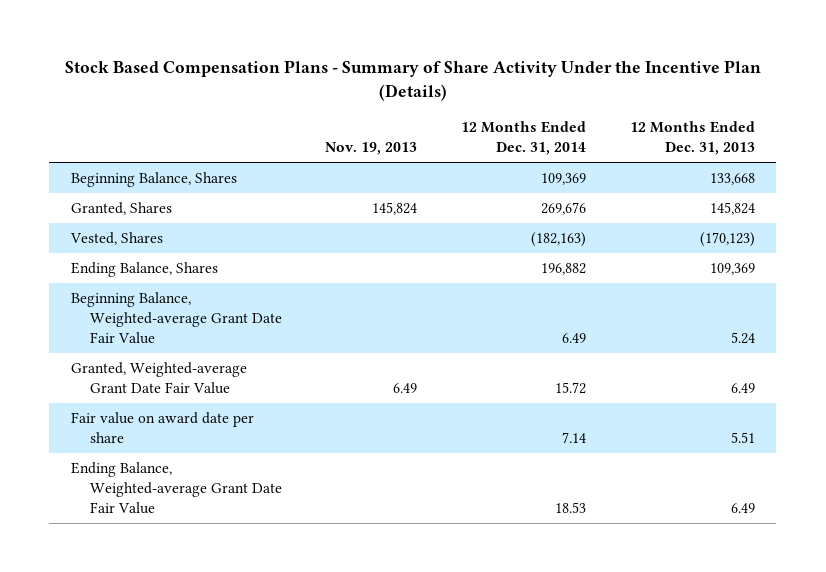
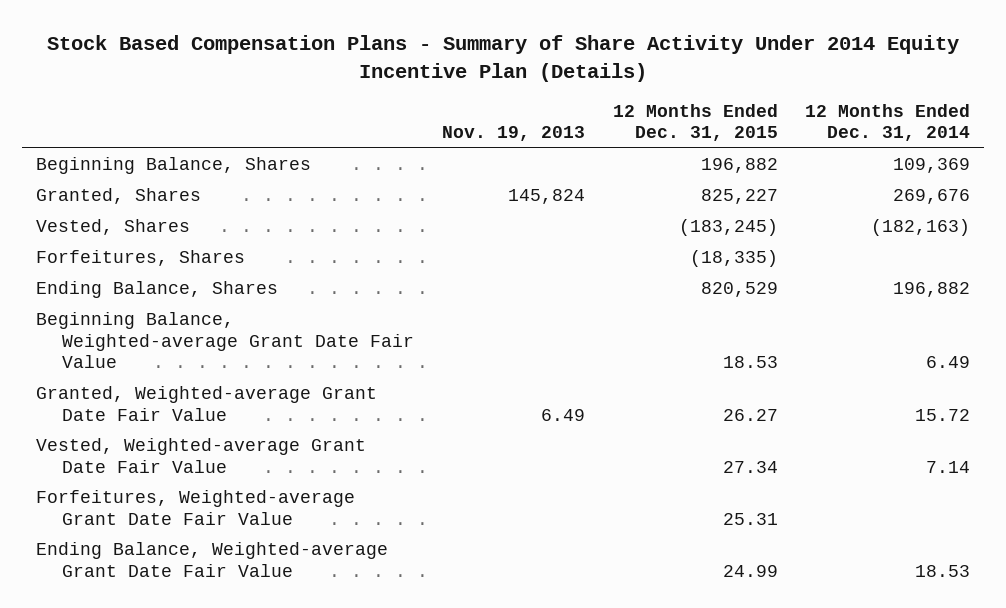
[64,60,761,101] Stock Based Compensation Plans - Summary of Share Activity Under the Incentive Plan (Details) -> [47,34,960,82] Stock Based Compensation Plans - Summary of Share Activity Under 2014 Equity Incentive Plan (Details)
[629,121,755,156] 12 Months Ended Dec. 31, 2013 -> none
none -> [612,103,778,142] 12 Months Ended Dec. 31, 2015
none -> [36,250,246,267] Forfeitures, Shares
[71,412,255,443] Fair value on award date per share -> [36,438,367,473] Vested, Weighted-average Grant Date Fair Value
none -> [36,490,356,525] Forfeitures, Weighted-average Grant Date Fair Value

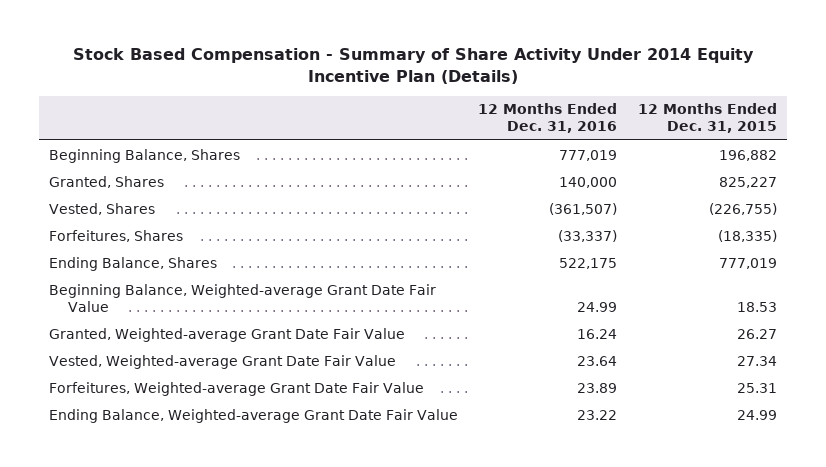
[47,34,960,82] Stock Based Compensation Plans - Summary of Share Activity Under 2014 Equity Incentive Plan (Details) -> [72,48,754,84] Stock Based Compensation - Summary of Share Activity Under 2014 Equity Incentive Plan (Details)
[441,126,585,142] Nov. 19, 2013 -> none
[805,103,971,142] 12 Months Ended Dec. 31, 2014 -> none
none -> [478,103,618,134] 12 Months Ended Dec. 31, 2016
[678,219,778,237] (183,245) -> [708,202,777,215] (226,755)
[700,282,778,298] 820,529 -> [718,257,777,269] 777,019

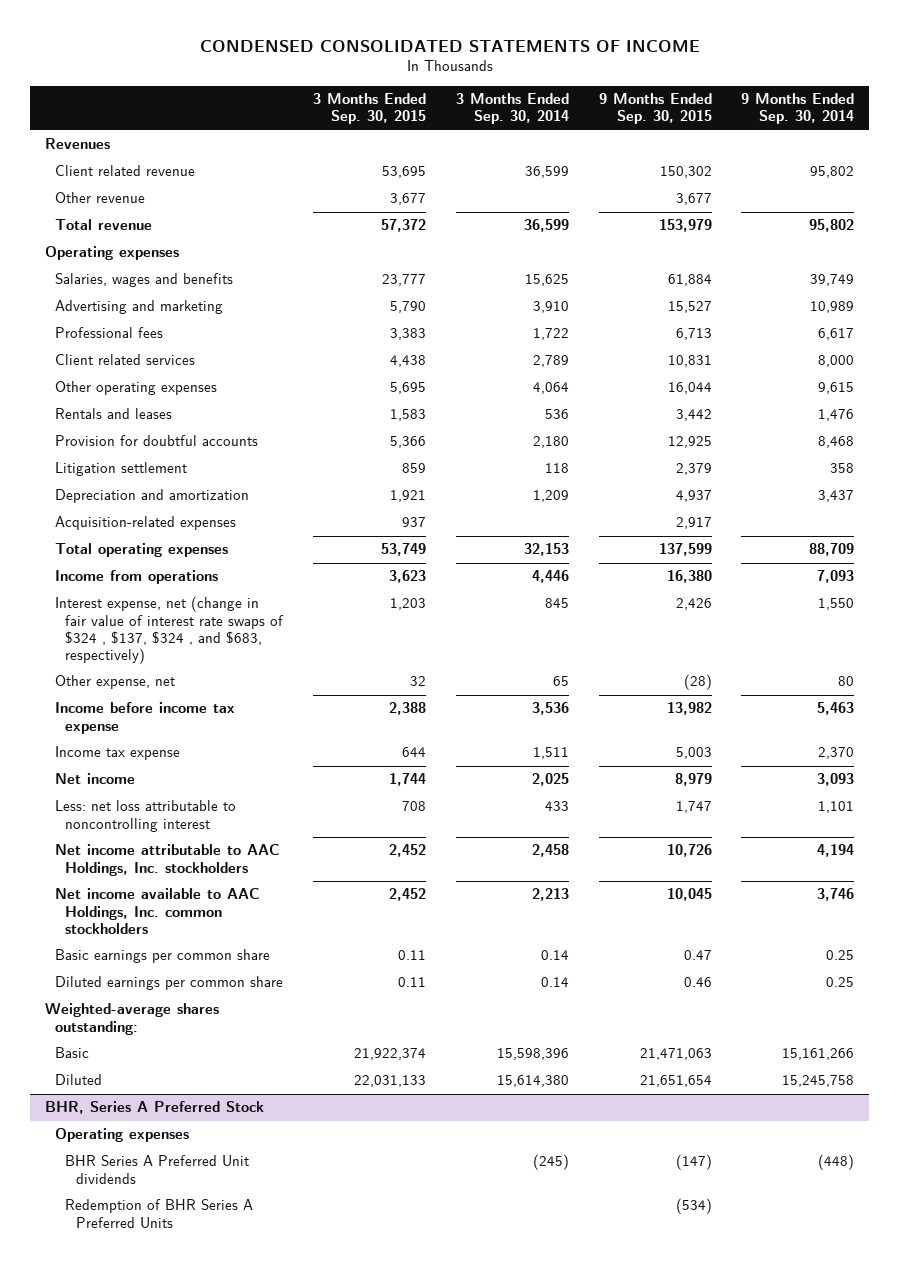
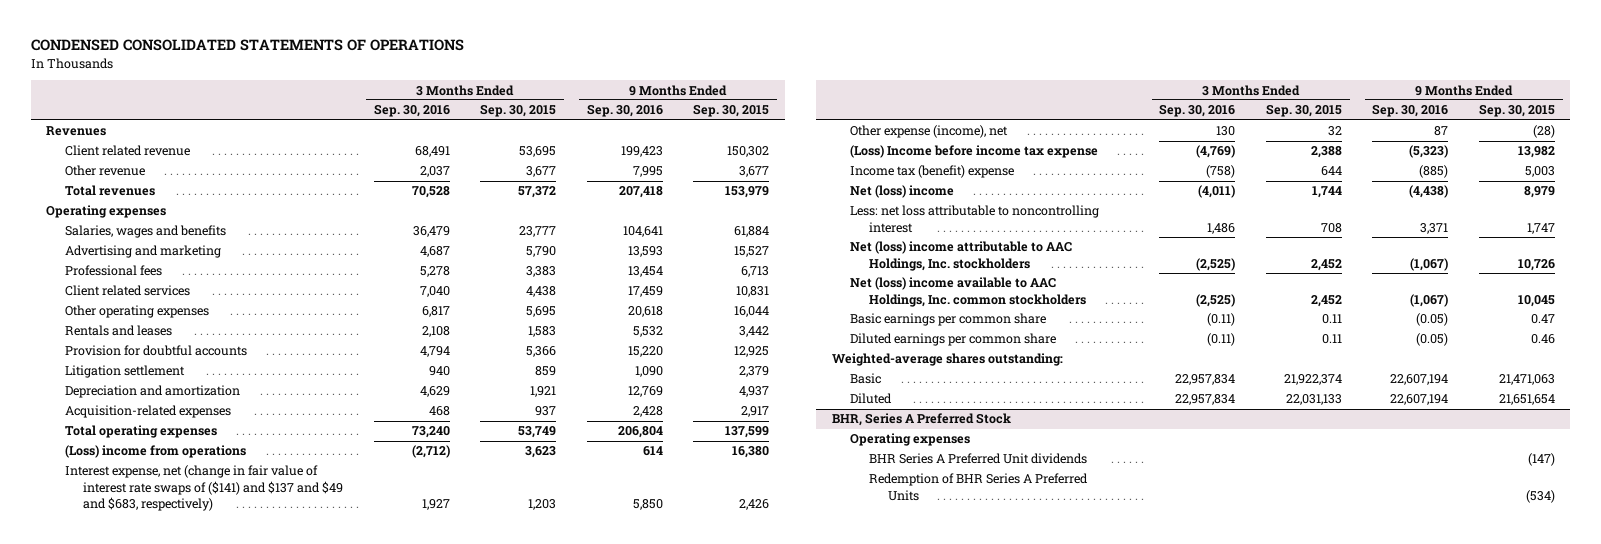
[199,39,700,52] CONDENSED CONSOLIDATED STATEMENTS OF INCOME -> [30,39,464,52] CONDENSED CONSOLIDATED STATEMENTS OF OPERATIONS
[455,93,569,125] 3 Months Ended Sep. 30, 2014 -> none
[741,93,855,125] 9 Months Ended Sep. 30, 2014 -> none
none -> [373,104,450,118] Sep. 30, 2016
none -> [586,104,663,118] Sep. 30, 2016
[54,219,152,231] Total revenue -> [64,185,155,197] Total revenues
[54,570,218,585] Income from operations -> [64,445,246,459] (Loss) income from operations
[54,596,285,664] Interest expense, net (change in fair value of interest rate swaps of $324 , $137, $324 , and $683, respectively) -> [64,465,344,512] Interest expense, net (change in fair value of interest rate swaps of ($141) and $137 and $49 and $683, respectively)
[54,675,175,690] Other expense, net -> [850,125,1009,139] Other expense (income), net
[54,702,235,734] Income before income tax expense -> [850,145,1099,159] (Loss) Income before income tax expense
[54,746,180,761] Income tax expense -> [850,165,1015,179] Income tax (benefit) expense
[54,773,135,785] Net income -> [850,185,955,199] Net (loss) income
[54,844,280,876] Net income attributable to AAC Holdings, Inc. stockholders -> [850,241,1073,271] Net (loss) income attributable to AAC Holdings, Inc. stockholders
[54,888,260,934] Net income available to AAC Holdings, Inc. common stockholders -> [850,277,1086,307] Net (loss) income available to AAC Holdings, Inc. common stockholders

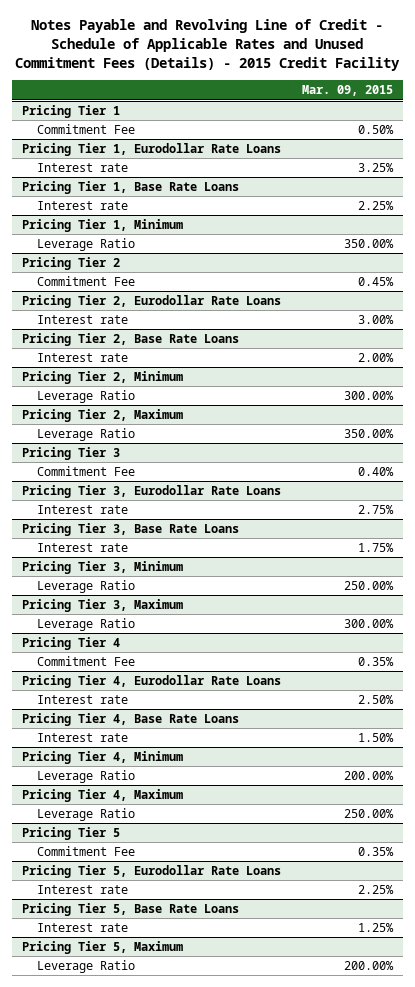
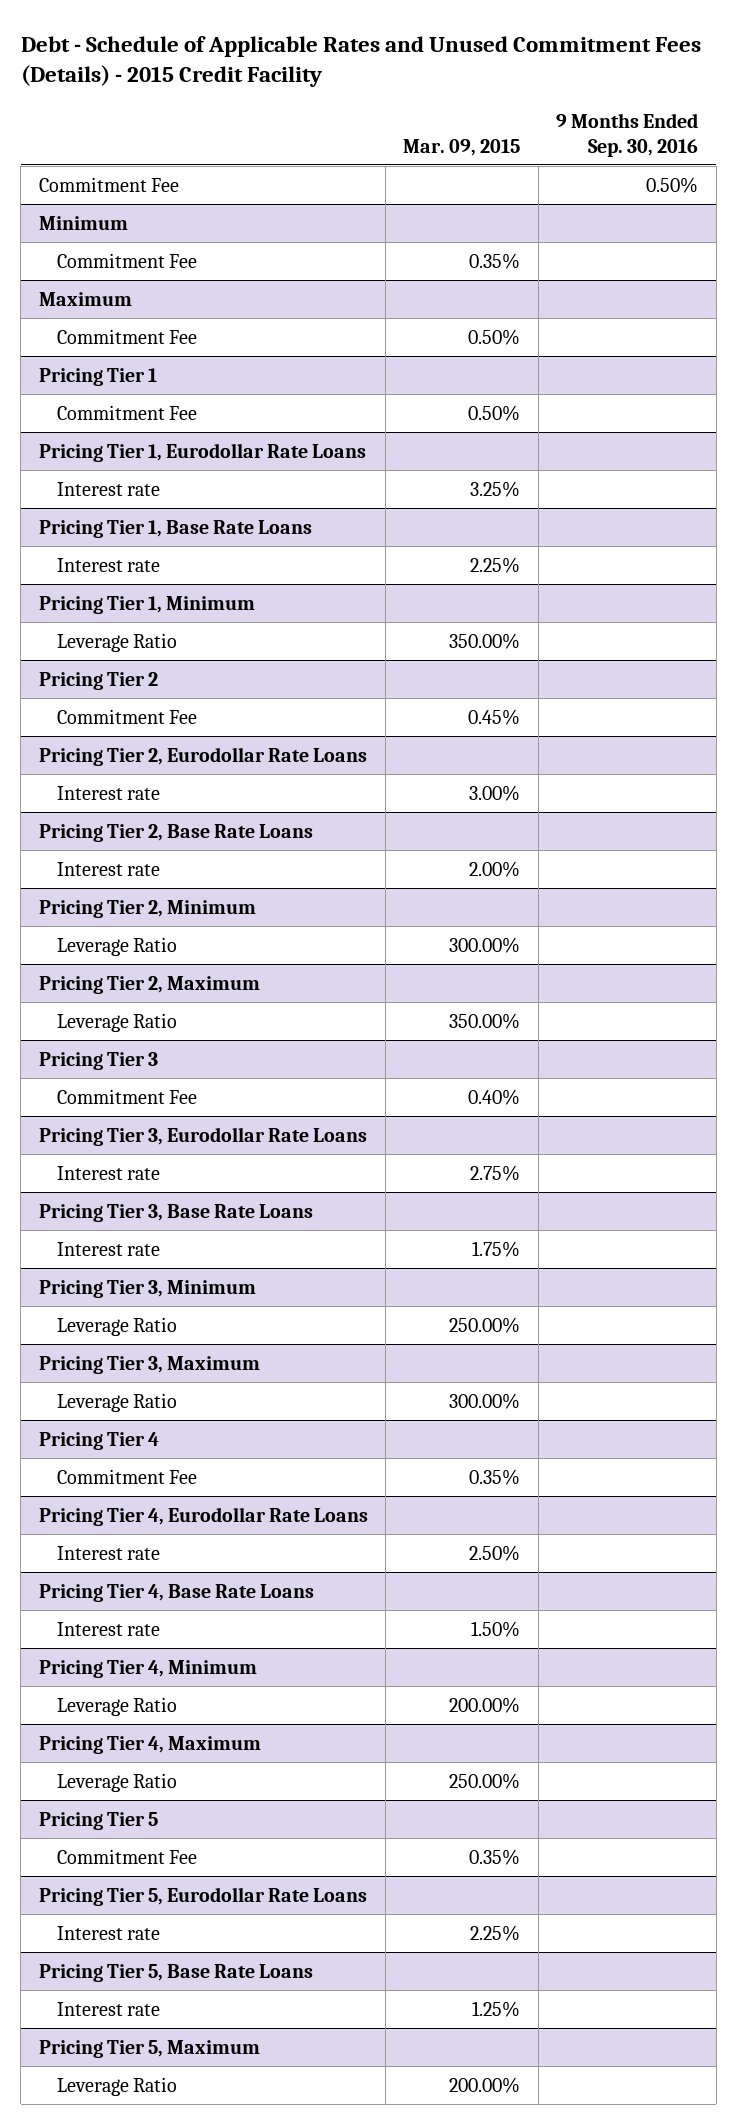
[15,19,401,72] Notes Payable and Revolving Line of Credit - Schedule of Applicable Rates and Unused Commitment Fees (Details) - 2015 Credit Facility -> [20,35,701,88] Debt - Schedule of Applicable Rates and Unused Commitment Fees (Details) - 2015 Credit Facility
none -> [556,112,699,157] 9 Months Ended Sep. 30, 2016
none -> [38,176,179,192] Commitment Fee
none -> [38,215,128,230] Minimum
none -> [56,252,197,268] Commitment Fee
none -> [38,291,132,306] Maximum
none -> [56,328,197,344] Commitment Fee

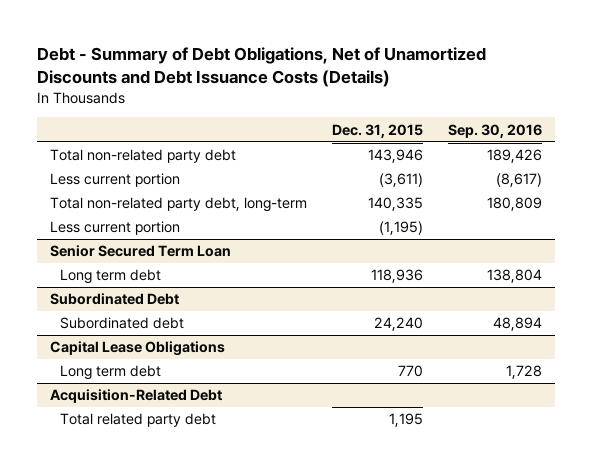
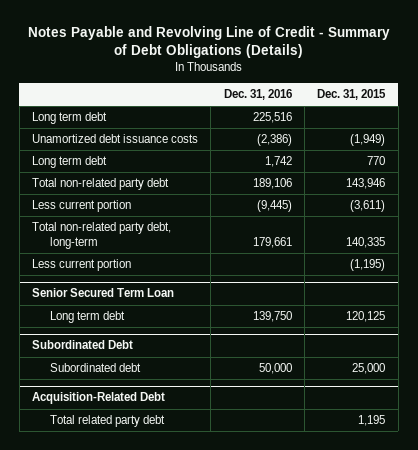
[37,47,487,87] Debt - Summary of Debt Obligations, Net of Unamortized Discounts and Debt Issuance Costs (Details) -> [27,26,390,59] Notes Payable and Revolving Line of Credit - Summary of Debt Obligations (Details)
[448,123,543,138] Sep. 30, 2016 -> none
none -> [223,88,292,100] Dec. 31, 2016
none -> [32,112,108,125] Long term debt
none -> [32,134,199,144] Unamortized debt issuance costs
none -> [32,156,108,169] Long term debt
[370,269,423,284] 118,936 -> [346,311,386,323] 120,125
[49,341,225,357] Capital Lease Obligations -> none
[60,365,162,381] Long term debt -> none
[373,317,423,332] 24,240 -> [352,363,386,375] 25,000

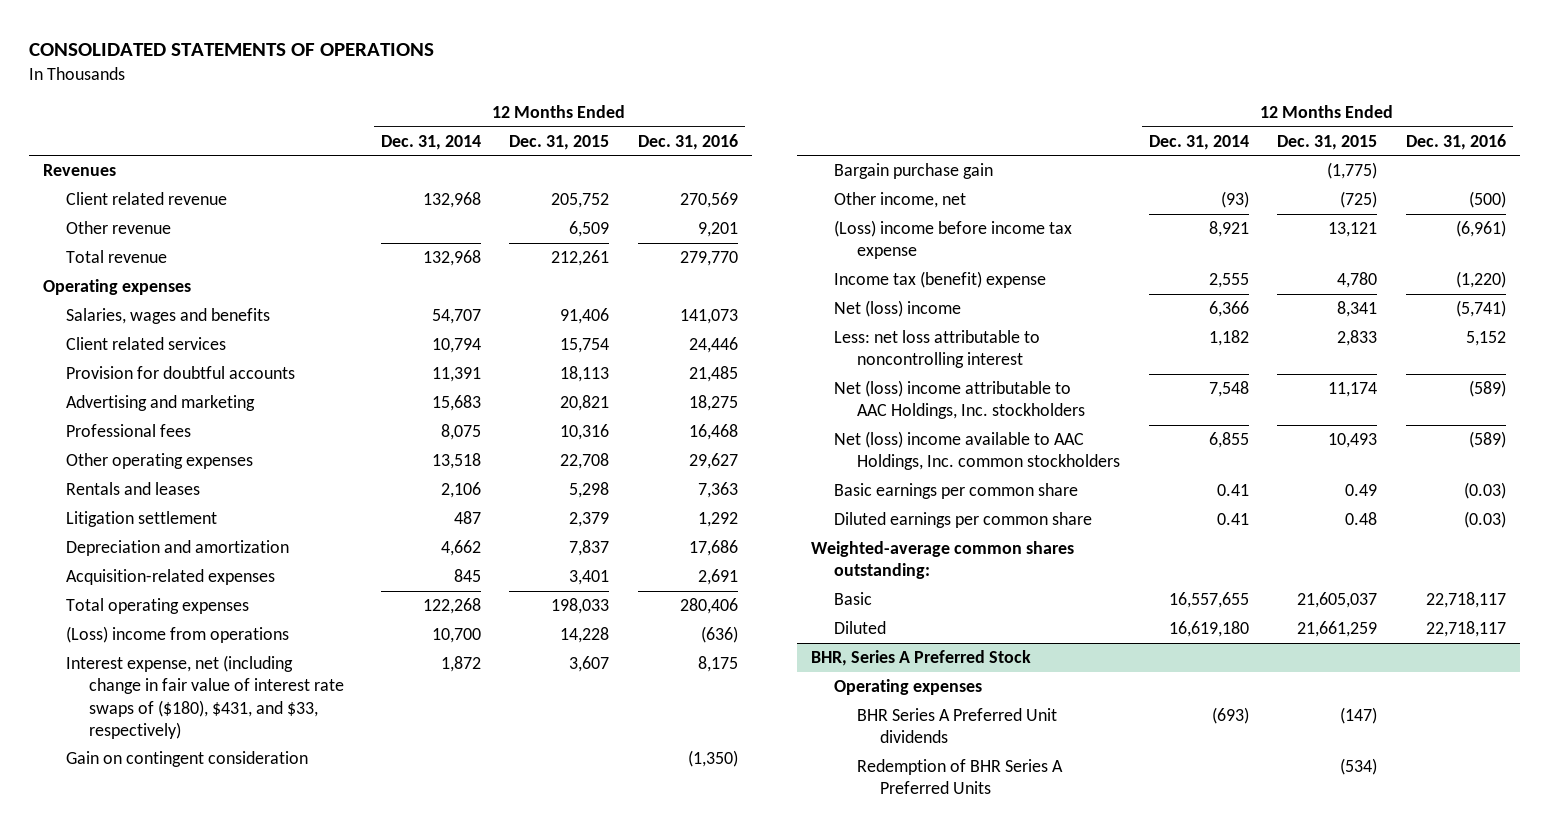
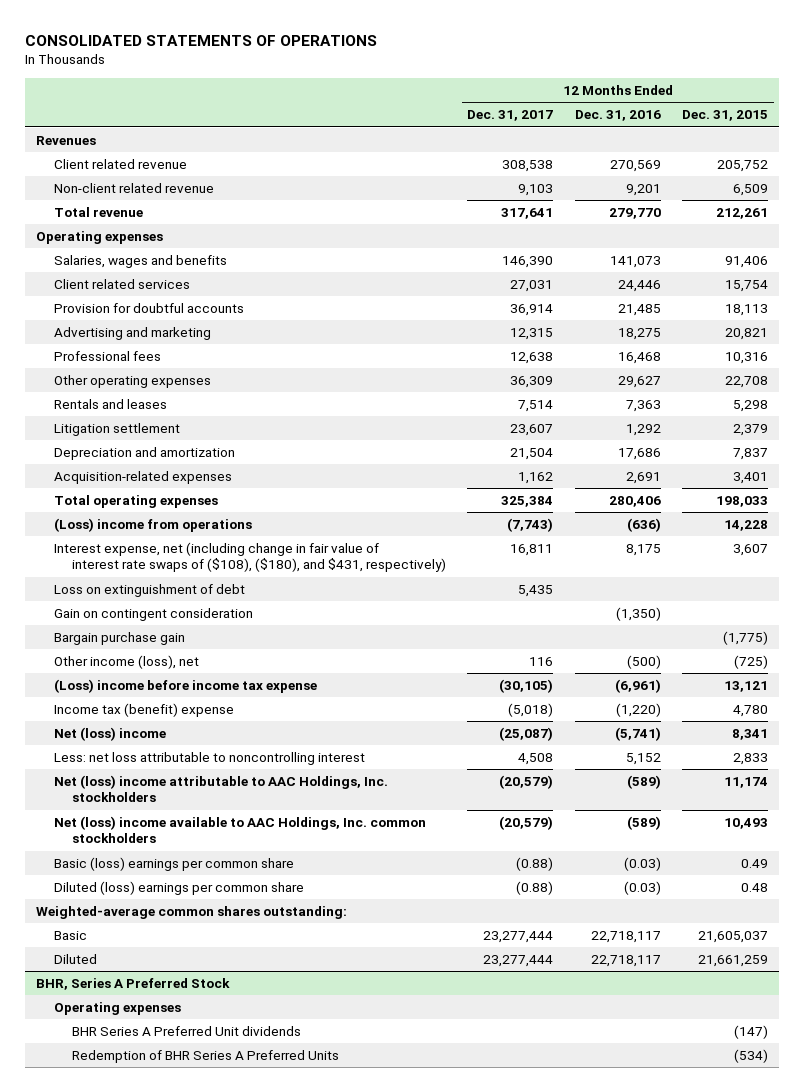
[380,134,481,150] Dec. 31, 2014 -> none
none -> [467,110,554,122] Dec. 31, 2017
[65,221,171,235] Other revenue -> [53,182,214,193] Non-client related revenue
[65,655,345,739] Interest expense, net (including change in fair value of interest rate swaps of ($180), $431, and $33, respectively) -> [53,541,446,573] Interest expense, net (including change in fair value of interest rate swaps of ($108), ($180), and $431, respectively)
none -> [53,583,245,597] Loss on extinguishment of debt
[834,192,967,209] Other income, net -> [53,654,199,669] Other income (loss), net
[834,483,1079,500] Basic earnings per common share -> [53,856,294,871] Basic (loss) earnings per common share
[834,512,1093,529] Diluted earnings per common share -> [53,880,304,895] Diluted (loss) earnings per common share

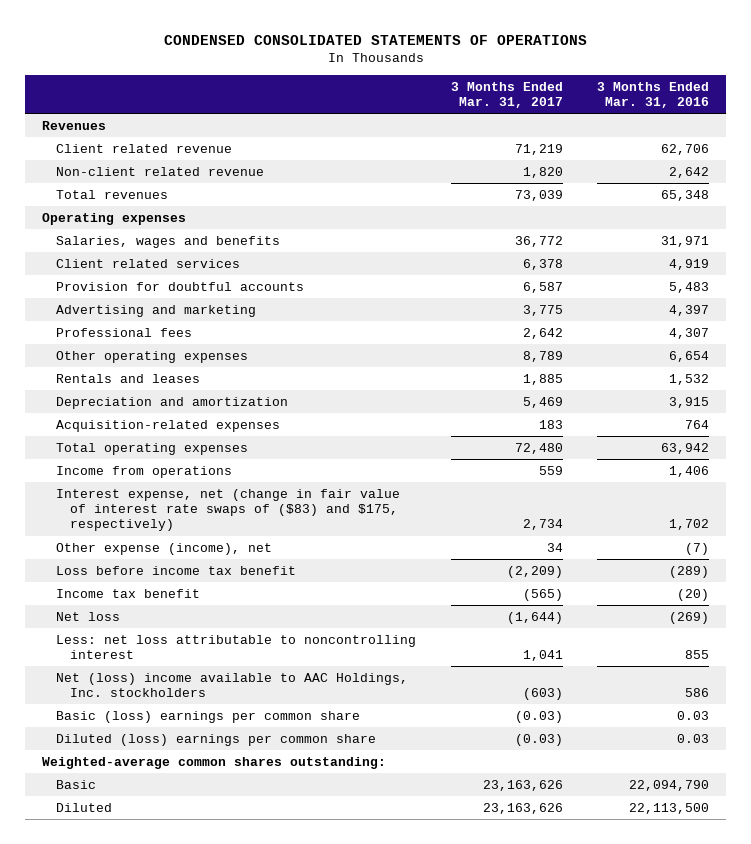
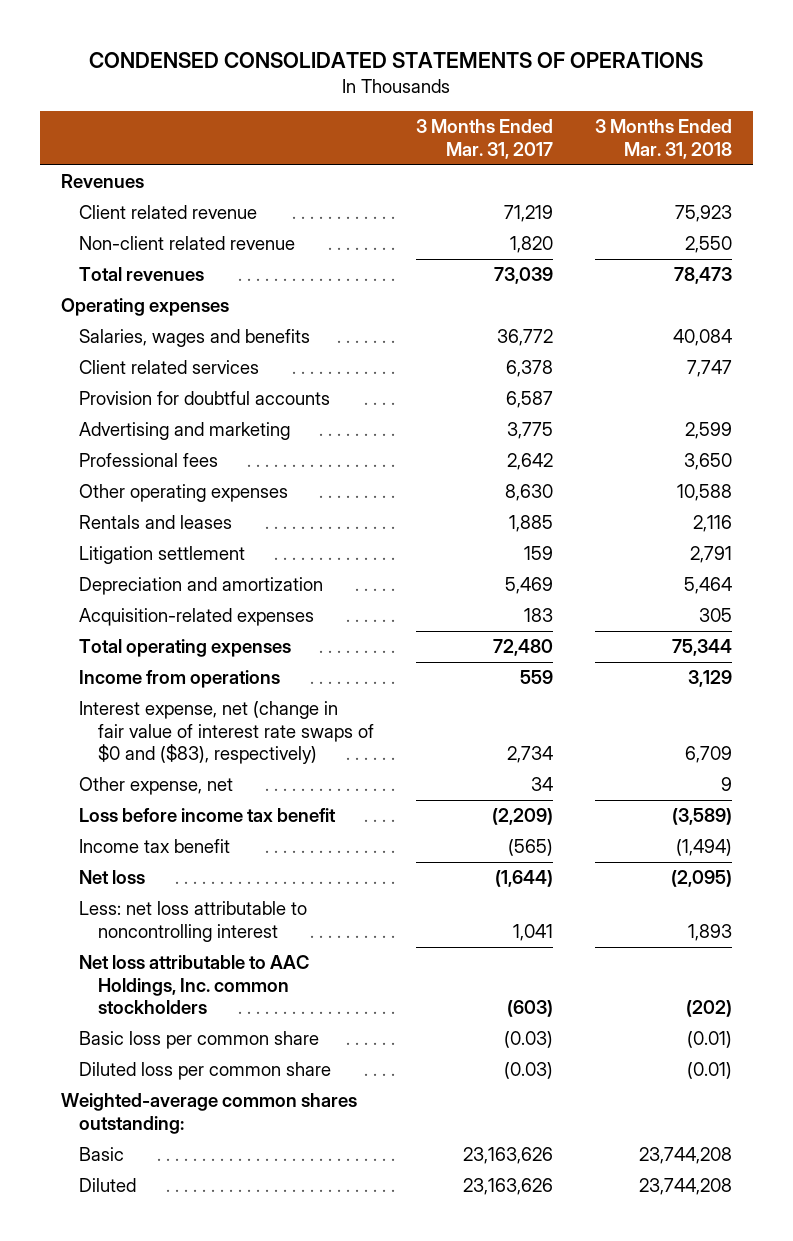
[596,81,709,109] 3 Months Ended Mar. 31, 2016 -> none
none -> [595,119,733,159] 3 Months Ended Mar. 31, 2018
[522,350,563,362] 8,789 -> [505,484,554,502] 8,630
none -> [79,546,246,565] Litigation settlement
[56,488,401,532] Interest expense, net (change in fair value of interest rate swaps of ($83) and $175, respectively) -> [79,701,375,765] Interest expense, net (change in fair value of interest rate swaps of $0 and ($83), respectively)
[56,542,273,555] Other expense (income), net -> [79,777,234,796] Other expense, net
[56,672,409,698] Net (loss) income available to AAC Holdings, Inc. stockholders -> [79,955,310,1015] Net loss attributable to AAC Holdings, Inc. common stockholders
[56,710,361,723] Basic (loss) earnings per common share -> [79,1031,320,1050] Basic loss per common share
[56,733,377,746] Diluted (loss) earnings per common share -> [79,1062,332,1081] Diluted loss per common share

